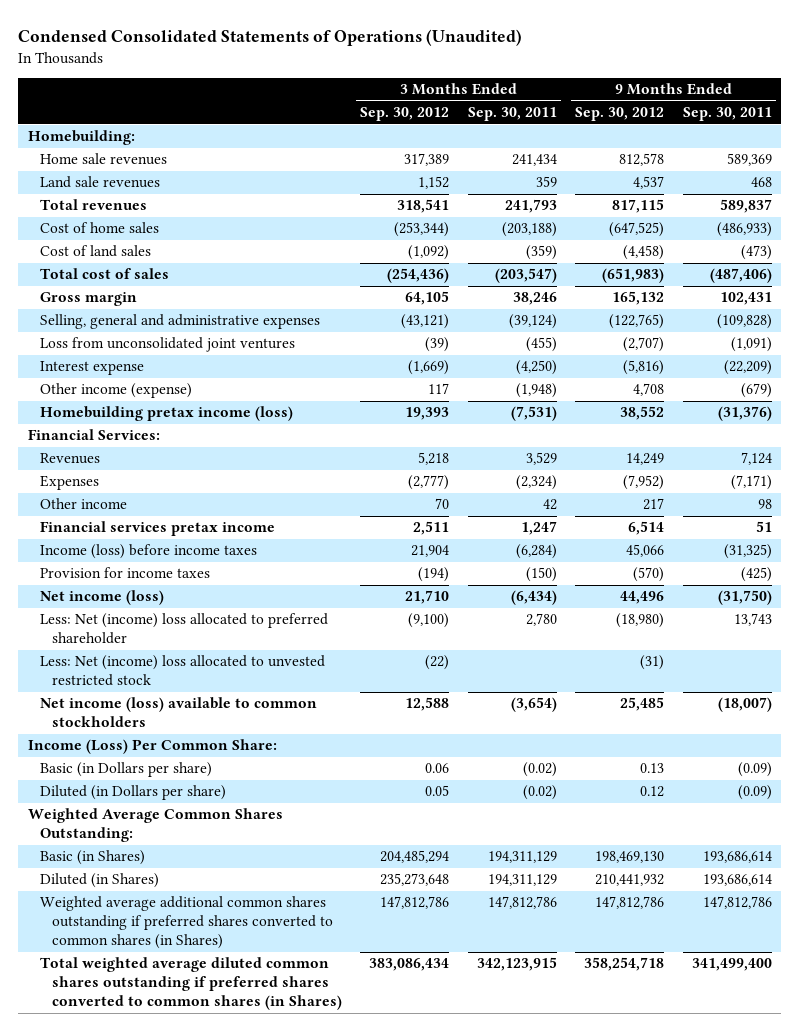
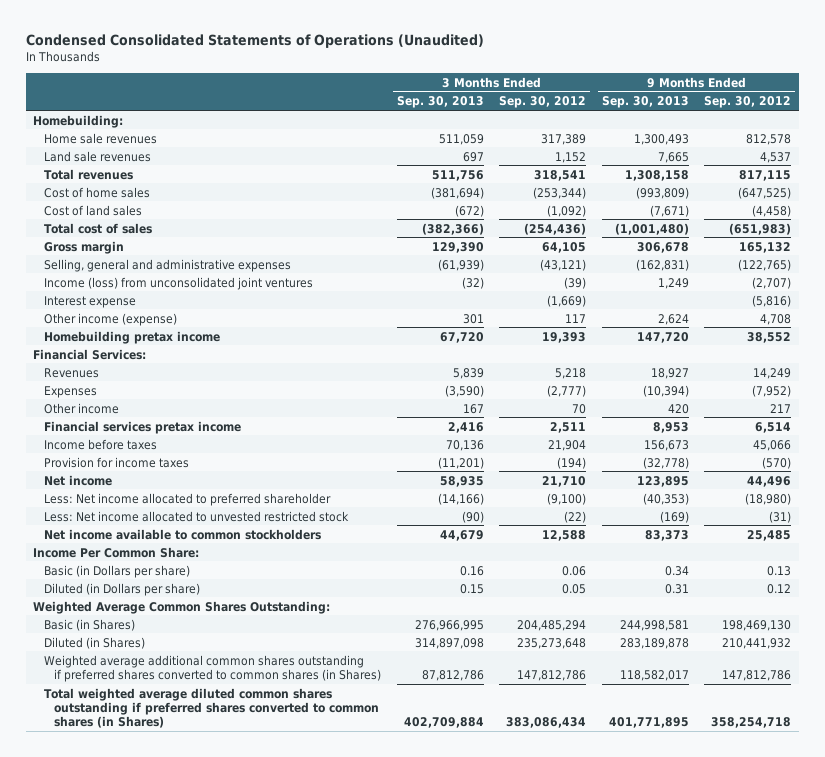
[467,107,557,122] Sep. 30, 2011 -> none
[682,107,772,122] Sep. 30, 2011 -> none
none -> [396,96,484,109] Sep. 30, 2013
none -> [601,96,689,109] Sep. 30, 2013
[39,337,295,353] Loss from unconsolidated joint ventures -> [43,276,313,290] Income (loss) from unconsolidated joint ventures
[39,406,293,422] Homebuilding pretax income (loss) -> [43,330,220,344] Homebuilding pretax income
[39,544,257,560] Income (loss) before income taxes -> [43,438,157,450] Income before taxes
[39,590,164,606] Net income (loss) -> [43,474,112,486] Net income
[39,613,328,645] Less: Net (income) loss allocated to preferred shareholder -> [43,492,331,506] Less: Net income allocated to preferred shareholder
[39,655,325,687] Less: Net (income) loss allocated to unvested restricted stock -> [43,510,349,522] Less: Net income allocated to unvested restricted stock
[39,697,317,728] Net income (loss) available to common stockholders -> [43,528,321,540] Net income available to common stockholders
[27,739,277,755] Income (Loss) Per Common Share: -> [33,546,200,558] Income Per Common Share:

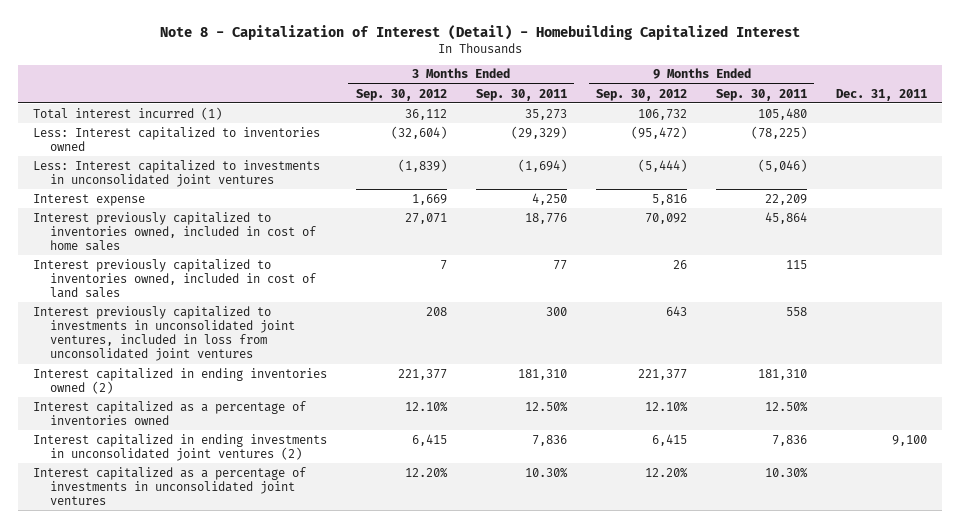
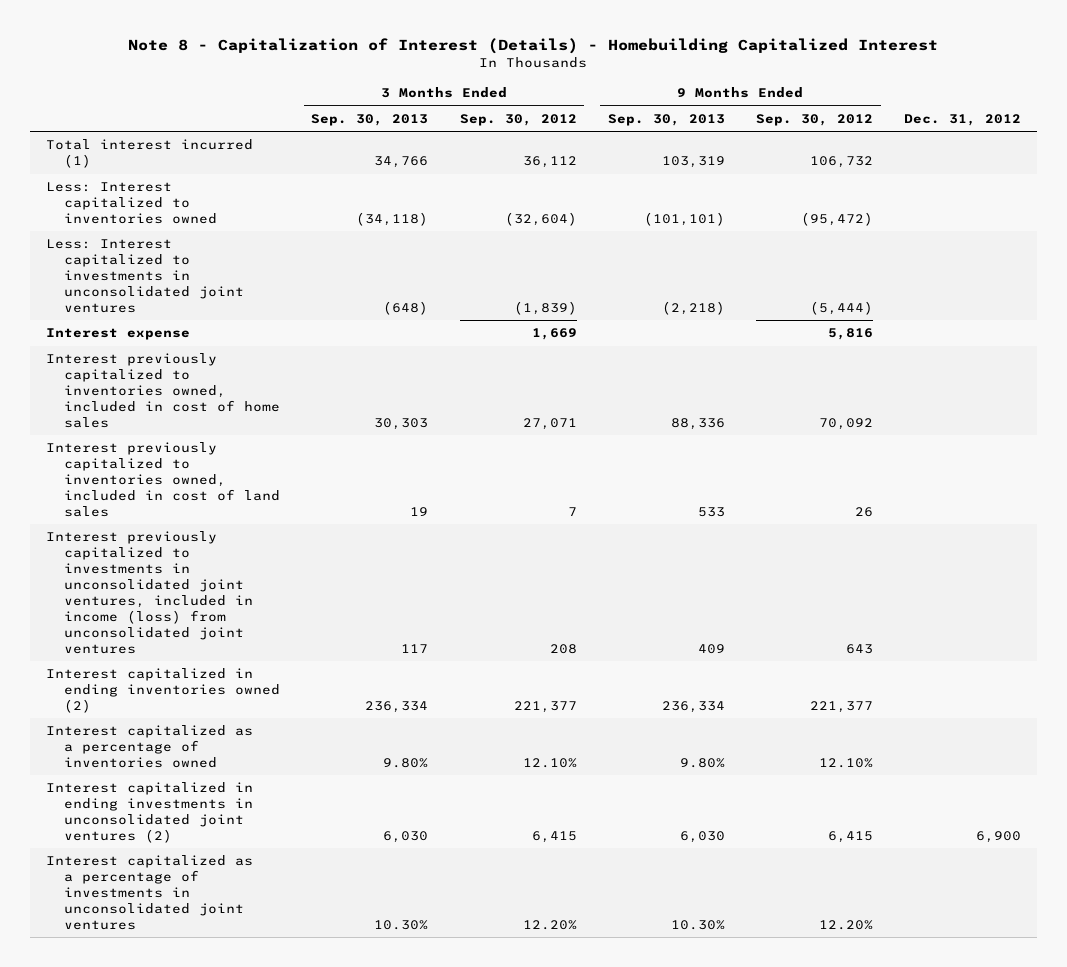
[159,24,800,40] Note 8 - Capitalization of Interest (Detail) - Homebuilding Capitalized Interest -> [128,38,939,55] Note 8 - Capitalization of Interest (Details) - Homebuilding Capitalized Interest
[475,88,567,101] Sep. 30, 2011 -> none
[716,88,808,101] Sep. 30, 2011 -> none
[836,88,928,101] Dec. 31, 2011 -> none
none -> [311,113,429,126] Sep. 30, 2013
none -> [607,113,725,126] Sep. 30, 2013
none -> [904,113,1022,126] Dec. 31, 2012
[32,305,295,362] Interest previously capitalized to investments in unconsolidated joint ventures, included in loss from unconsolidated joint ventures -> [45,531,254,654] Interest previously capitalized to investments in unconsolidated joint ventures, included in income (loss) from unconsolidated joint ventures

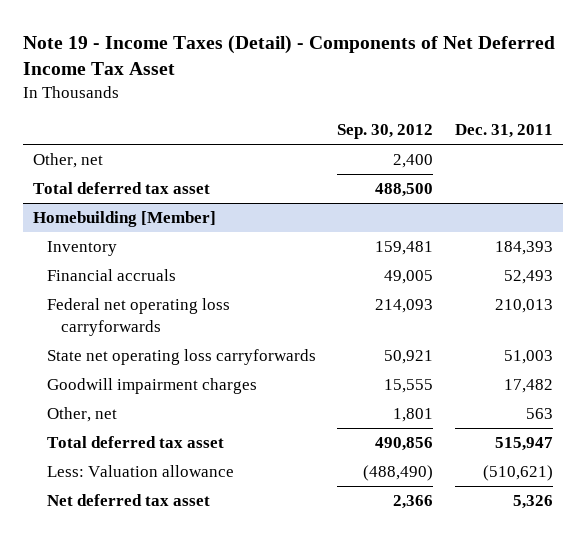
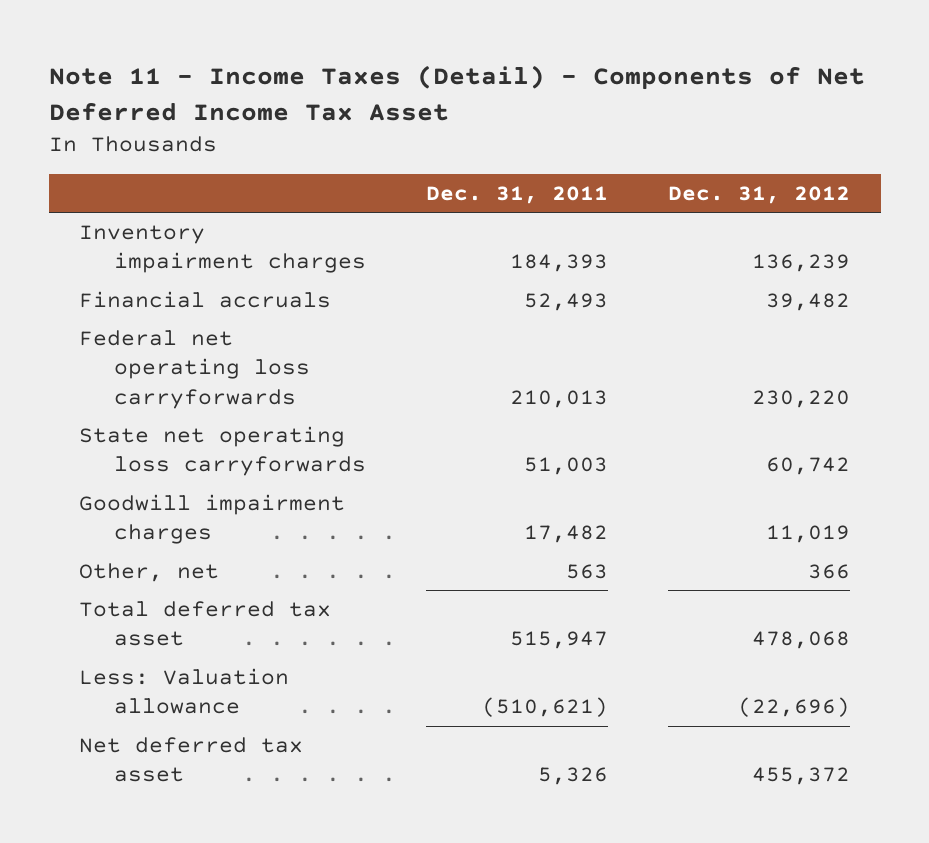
[22,34,555,76] Note 19 - Income Taxes (Detail) - Components of Net Deferred Income Tax Asset -> [48,65,865,122] Note 11 - Income Taxes (Detail) - Components of Net Deferred Income Tax Asset
[337,124,434,140] Sep. 30, 2012 -> none
none -> [668,185,851,204] Dec. 31, 2012
[33,153,104,169] Other, net -> none
[33,182,211,195] Total deferred tax asset -> none
[33,211,217,228] Homebuilding [Member] -> none
[47,241,118,257] Inventory -> [79,224,366,274] Inventory impairment charges

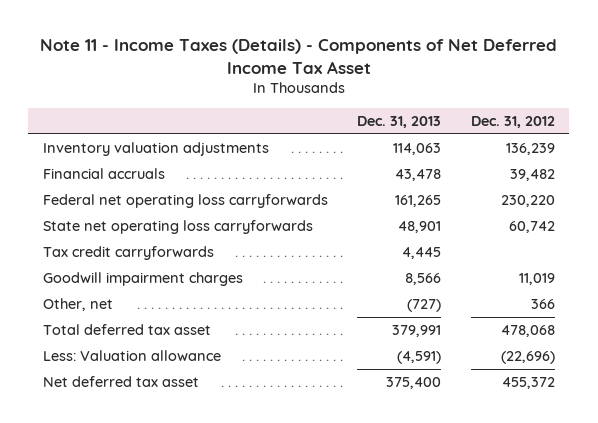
[48,65,865,122] Note 11 - Income Taxes (Detail) - Components of Net Deferred Income Tax Asset -> [39,39,557,74] Note 11 - Income Taxes (Details) - Components of Net Deferred Income Tax Asset
[426,185,609,204] Dec. 31, 2011 -> none
none -> [357,115,442,128] Dec. 31, 2013
[79,224,366,274] Inventory impairment charges -> [43,142,270,157] Inventory valuation adjustments
none -> [43,246,215,261] Tax credit carryforwards

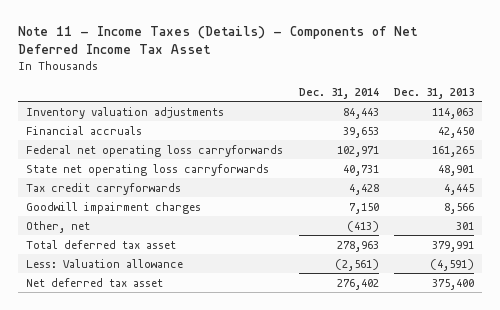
[470,115,555,128] Dec. 31, 2012 -> none
none -> [298,87,379,99] Dec. 31, 2014
[395,169,442,182] 43,478 -> [438,126,475,138] 42,450
[407,299,442,313] (727) -> [456,221,475,230] 301

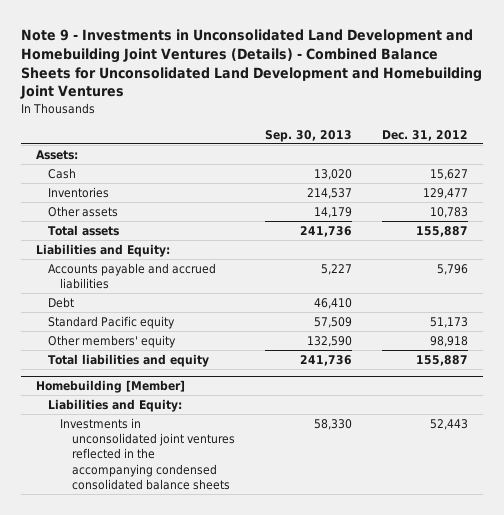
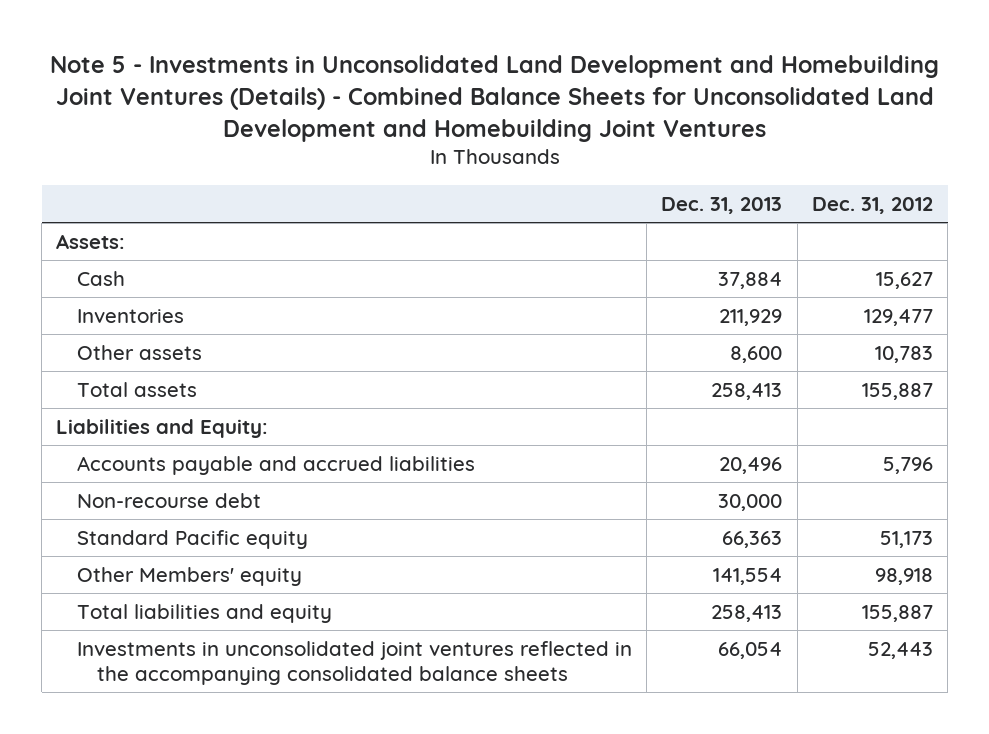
[20,28,483,100] Note 9 - Investments in Unconsolidated Land Development and Homebuilding Joint Ventures (Details) - Combined Balance Sheets for Unconsolidated Land Development and Homebuilding Joint Ventures -> [49,55,939,142] Note 5 - Investments in Unconsolidated Land Development and Homebuilding Joint Ventures (Details) - Combined Balance Sheets for Unconsolidated Land Development and Homebuilding Joint Ventures
[264,129,352,142] Sep. 30, 2013 -> none
none -> [661,196,783,214] Dec. 31, 2013
[48,296,75,308] Debt -> [76,492,261,508] Non-recourse debt
[48,334,177,348] Other members' equity -> [76,566,302,586] Other Members' equity
[36,380,186,394] Homebuilding [Member] -> none
[48,398,183,412] Liabilities and Equity: -> none
[59,417,235,490] Investments in unconsolidated joint ventures reflected in the accompanying condensed consolidated balance sheets -> [76,640,632,685] Investments in unconsolidated joint ventures reflected in the accompanying consolidated balance sheets

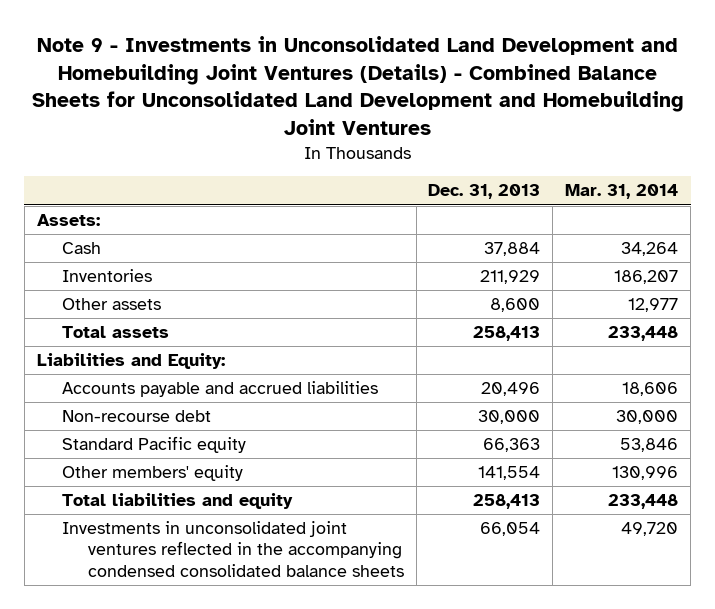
[49,55,939,142] Note 5 - Investments in Unconsolidated Land Development and Homebuilding Joint Ventures (Details) - Combined Balance Sheets for Unconsolidated Land Development and Homebuilding Joint Ventures -> [31,35,684,135] Note 9 - Investments in Unconsolidated Land Development and Homebuilding Joint Ventures (Details) - Combined Balance Sheets for Unconsolidated Land Development and Homebuilding Joint Ventures
[811,196,933,214] Dec. 31, 2012 -> none
none -> [565,184,679,200] Mar. 31, 2014
[76,566,302,586] Other Members' equity -> [62,465,244,482] Other members' equity
[76,640,632,685] Investments in unconsolidated joint ventures reflected in the accompanying consolidated balance sheets -> [62,521,404,577] Investments in unconsolidated joint ventures reflected in the accompanying condensed consolidated balance sheets

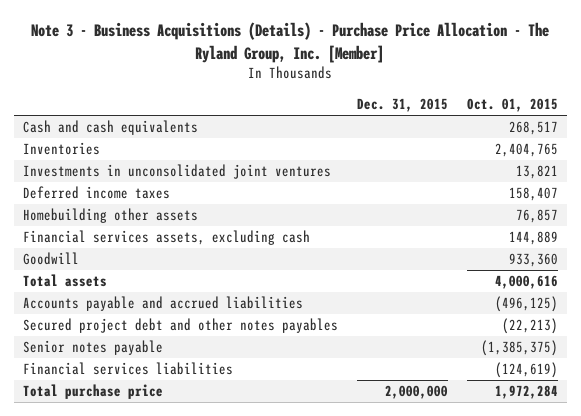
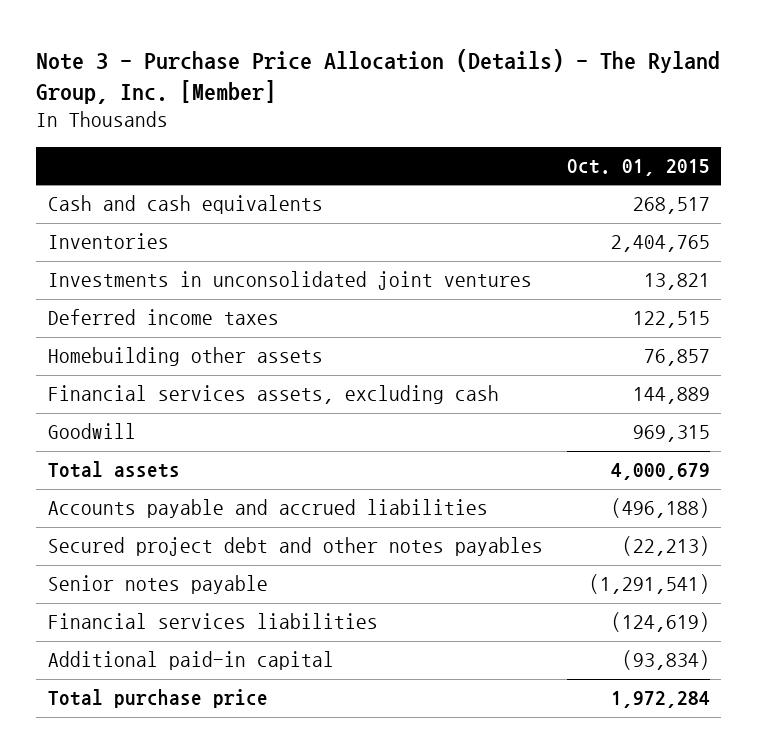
[31,22,550,63] Note 3 - Business Acquisitions (Details) - Purchase Price Allocation - The Ryland Group, Inc. [Member] -> [36,48,721,105] Note 3 - Purchase Price Allocation (Details) - The Ryland Group, Inc. [Member]
[356,98,448,113] Dec. 31, 2015 -> none
[508,187,558,202] 158,407 -> [632,311,710,329] 122,515
[508,253,558,268] 933,360 -> [632,425,710,443] 969,315
[494,275,558,290] 4,000,616 -> [610,463,710,481] 4,000,679
[494,296,558,313] (496,125) -> [610,498,710,519] (496,188)
[480,340,558,357] (1,385,375) -> [588,574,710,595] (1,291,541)
none -> [47,651,334,671] Additional paid-in capital

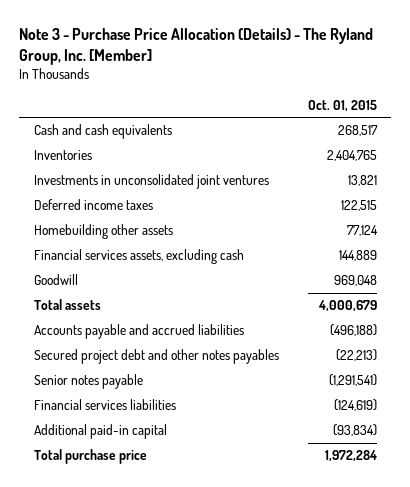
[643,349,710,367] 76,857 -> [346,225,378,237] 77,124
[632,425,710,443] 969,315 -> [333,275,377,287] 969,048

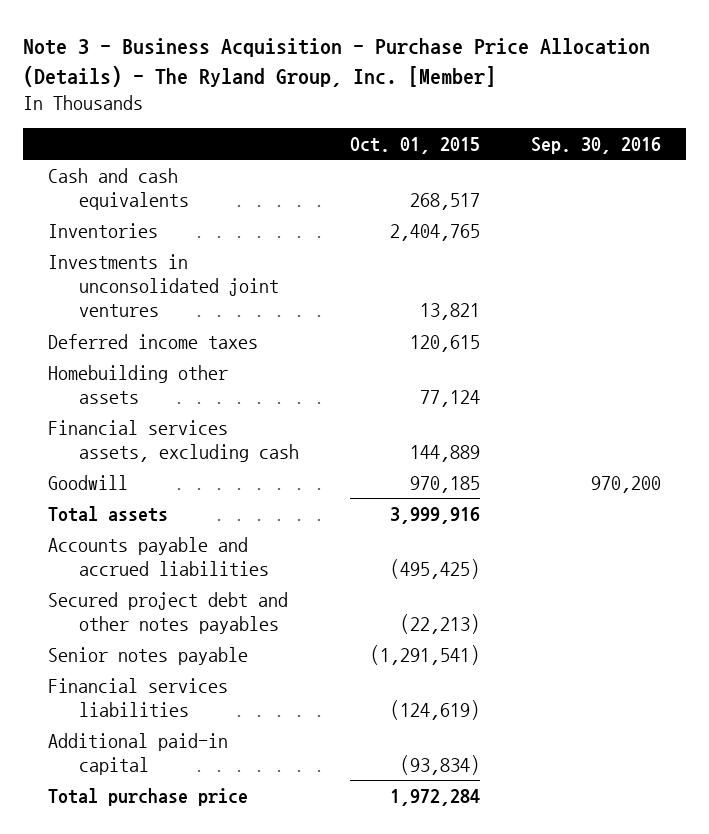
[18,27,373,65] Note 3 - Purchase Price Allocation (Details) - The Ryland Group, Inc. [Member] -> [22,37,650,87] Note 3 - Business Acquisition - Purchase Price Allocation (Details) - The Ryland Group, Inc. [Member]
none -> [530,137,661,155] Sep. 30, 2016
[340,200,377,212] 122,515 -> [409,334,480,352] 120,615
[333,275,377,287] 969,048 -> [409,475,480,493] 970,185
[317,300,377,313] 4,000,679 -> [389,506,480,524] 3,999,916
[329,324,377,337] (496,188) -> [389,558,480,579] (495,425)

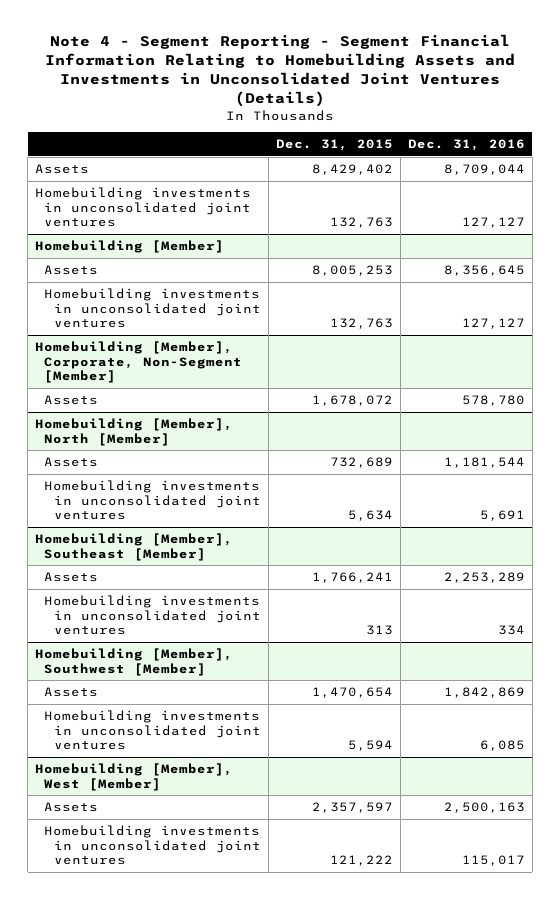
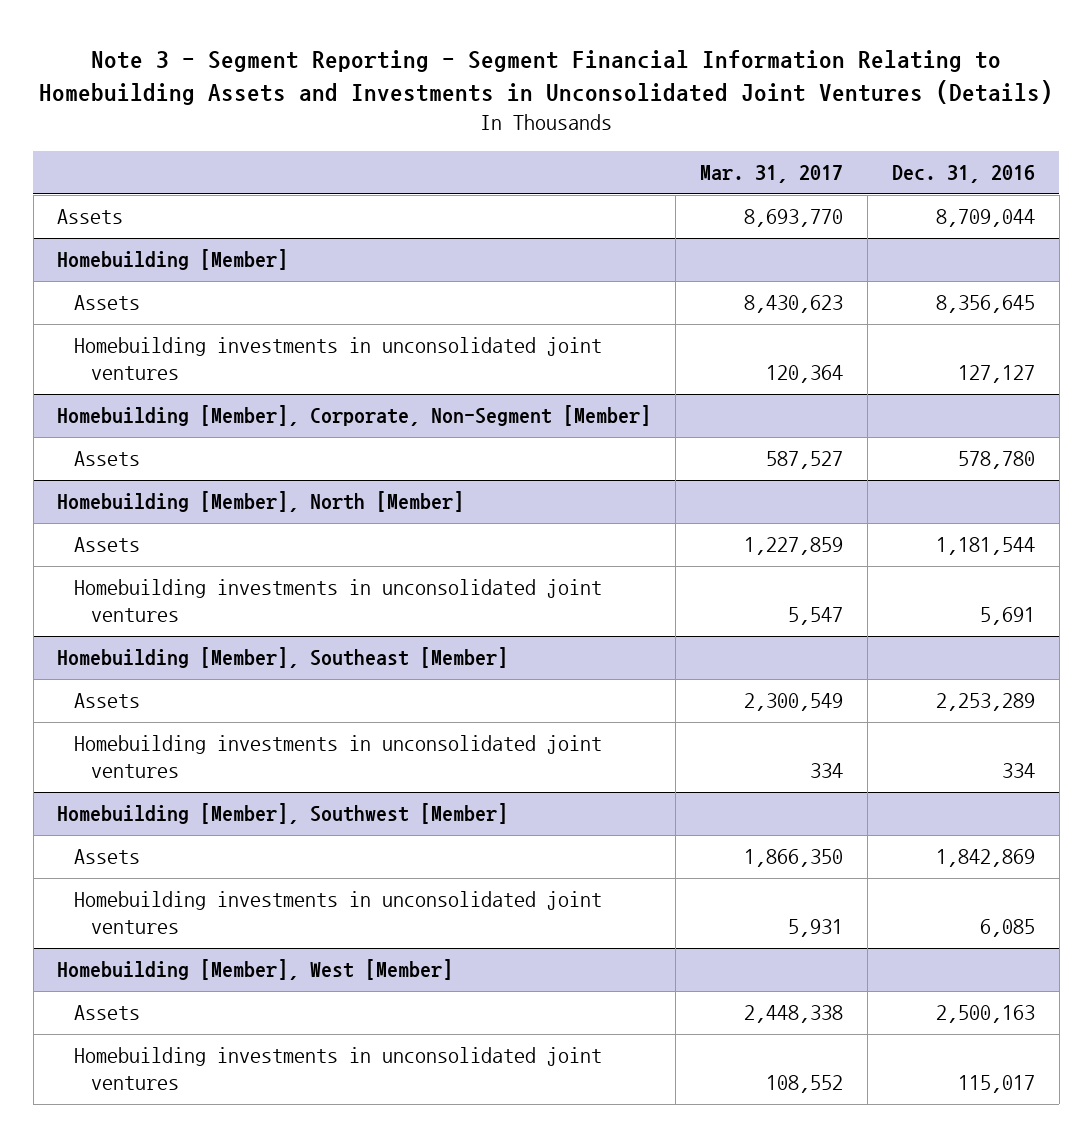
[44,34,515,108] Note 4 - Segment Reporting - Segment Financial Information Relating to Homebuilding Assets and Investments in Unconsolidated Joint Ventures (Details) -> [39,49,1054,106] Note 3 - Segment Reporting - Segment Financial Information Relating to Homebuilding Assets and Investments in Unconsolidated Joint Ventures (Details)
[275,139,393,152] Dec. 31, 2015 -> none
none -> [700,165,844,184] Mar. 31, 2017
[34,187,252,228] Homebuilding investments in unconsolidated joint ventures -> none

